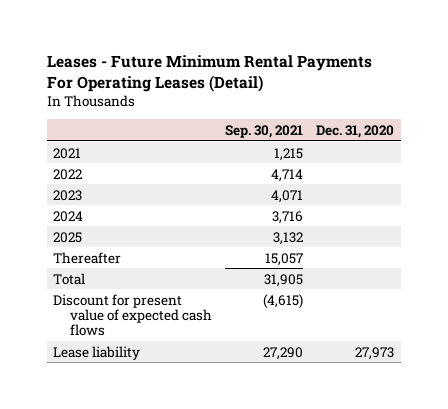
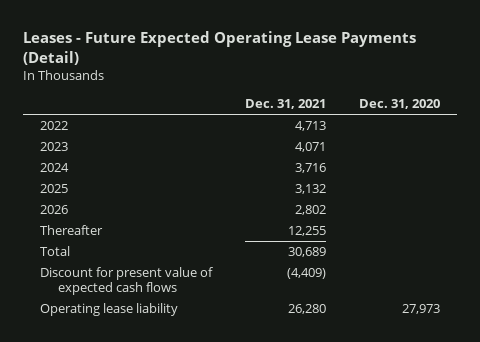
[46,55,372,92] Leases - Future Minimum Rental Payments For Operating Leases (Detail) -> [23,31,417,65] Leases - Future Expected Operating Lease Payments (Detail)
[225,124,304,138] Sep. 30, 2021 -> none
none -> [245,98,327,109] Dec. 31, 2021
[53,147,82,159] 2021 -> none
none -> [40,205,69,215] 2026
[53,345,141,360] Lease liability -> [40,303,179,317] Operating lease liability

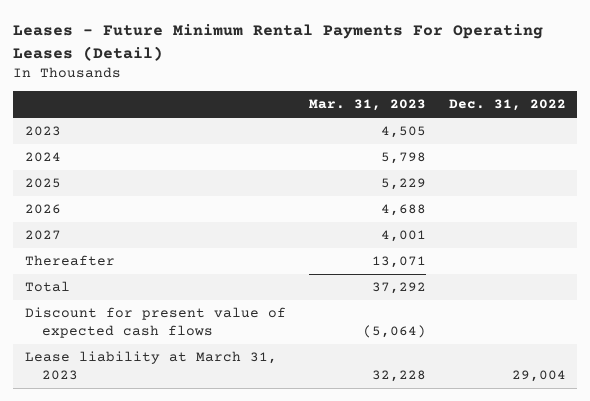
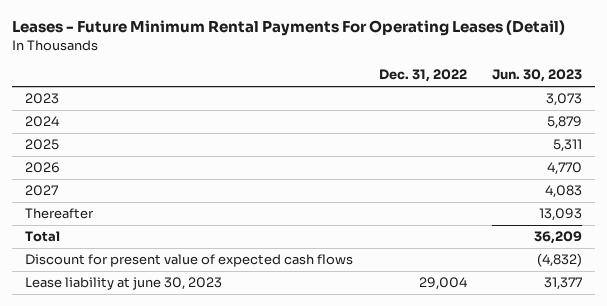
[308,99,426,112] Mar. 31, 2023 -> none
none -> [492,69,583,83] Jun. 30, 2023
[24,351,277,381] Lease liability at March 31, 2023 -> [24,277,222,291] Lease liability at june 30, 2023

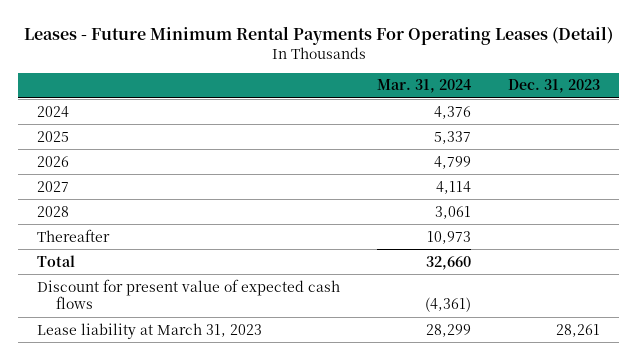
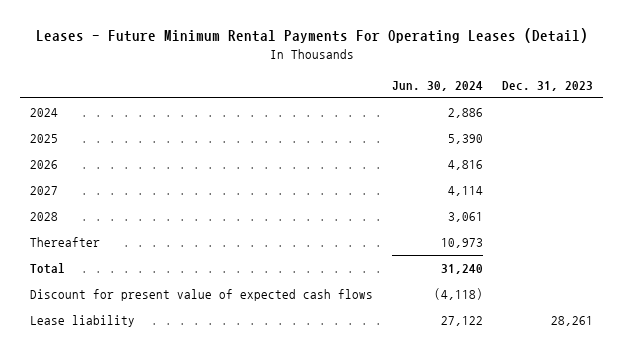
[377,79,472,94] Mar. 31, 2024 -> none
none -> [392,80,484,91] Jun. 30, 2024
[36,322,262,339] Lease liability at March 31, 2023 -> [29,315,135,328] Lease liability

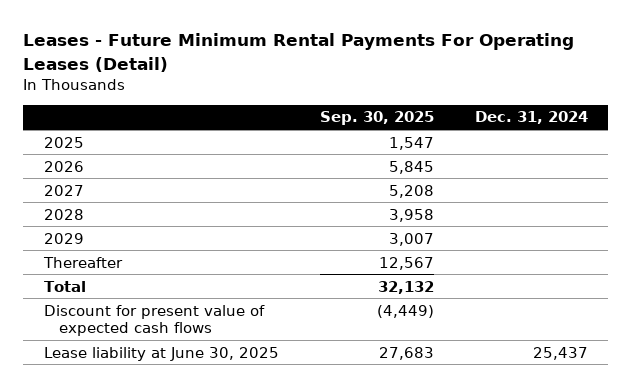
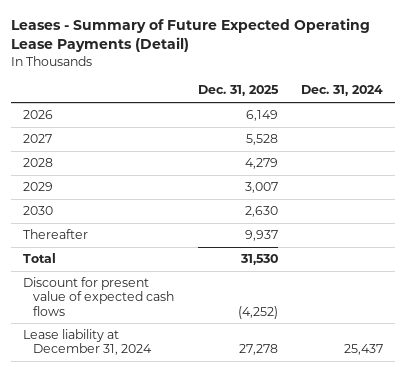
[23,33,575,72] Leases - Future Minimum Rental Payments For Operating Leases (Detail) -> [11,18,371,53] Leases - Summary of Future Expected Operating Lease Payments (Detail)
[319,111,434,126] Sep. 30, 2025 -> none
none -> [197,85,279,97] Dec. 31, 2025
[43,136,84,148] 2025 -> none
none -> [23,206,54,216] 2030
[43,346,279,361] Lease liability at June 30, 2025 -> [23,329,153,356] Lease liability at December 31, 2024

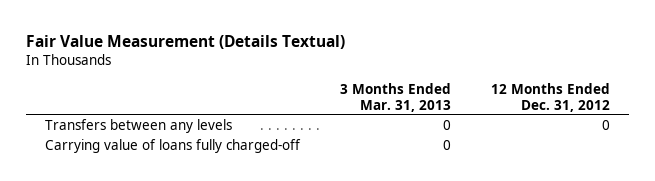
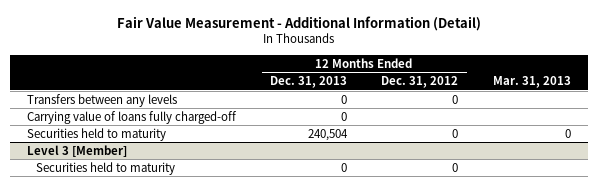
[25,34,345,49] Fair Value Measurement (Details Textual) -> [116,15,481,31] Fair Value Measurement - Additional Information (Detail)
[340,82,452,112] 3 Months Ended Mar. 31, 2013 -> none
none -> [270,76,348,89] Dec. 31, 2013
none -> [492,76,571,89] Mar. 31, 2013
none -> [26,127,166,141] Securities held to maturity
none -> [26,144,127,157] Level 3 [Member]
none -> [36,161,176,175] Securities held to maturity

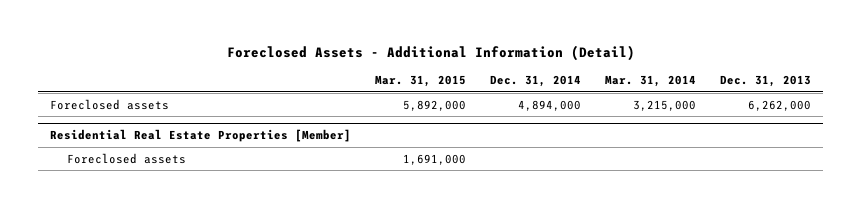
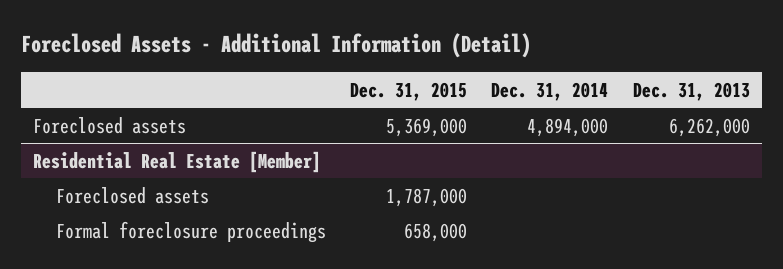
[375,75,467,88] Mar. 31, 2015 -> none
[605,75,697,88] Mar. 31, 2014 -> none
none -> [350,81,468,101] Dec. 31, 2015
[50,129,352,143] Residential Real Estate Properties [Member] -> [32,150,321,173] Residential Real Estate [Member]
none -> [55,220,326,243] Formal foreclosure proceedings

